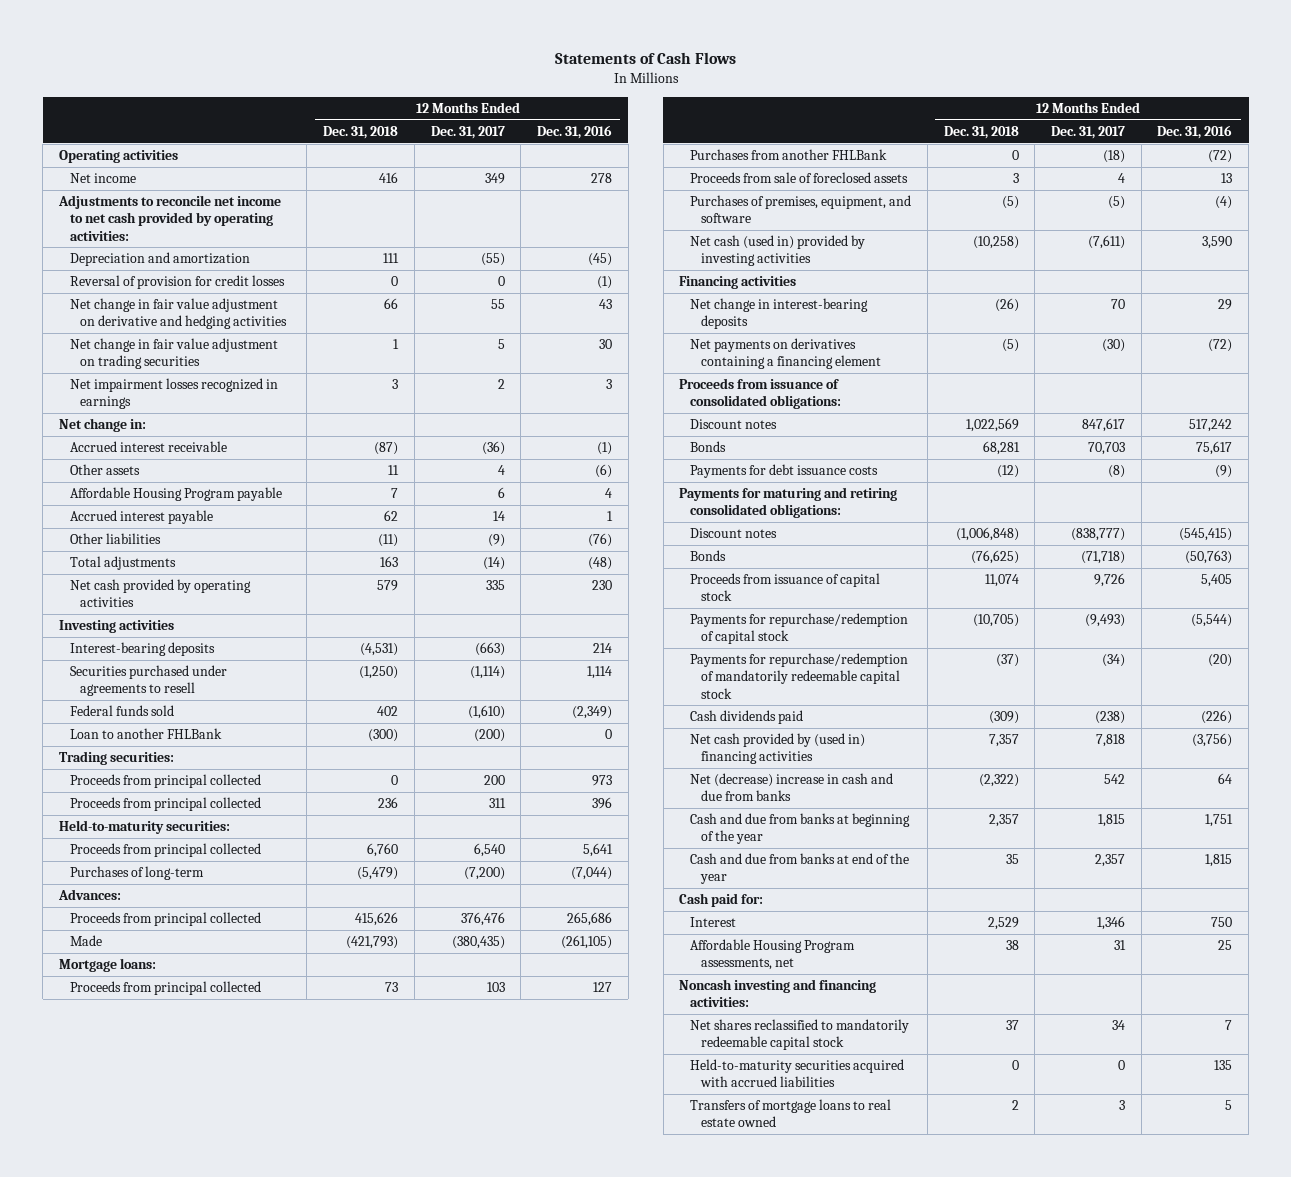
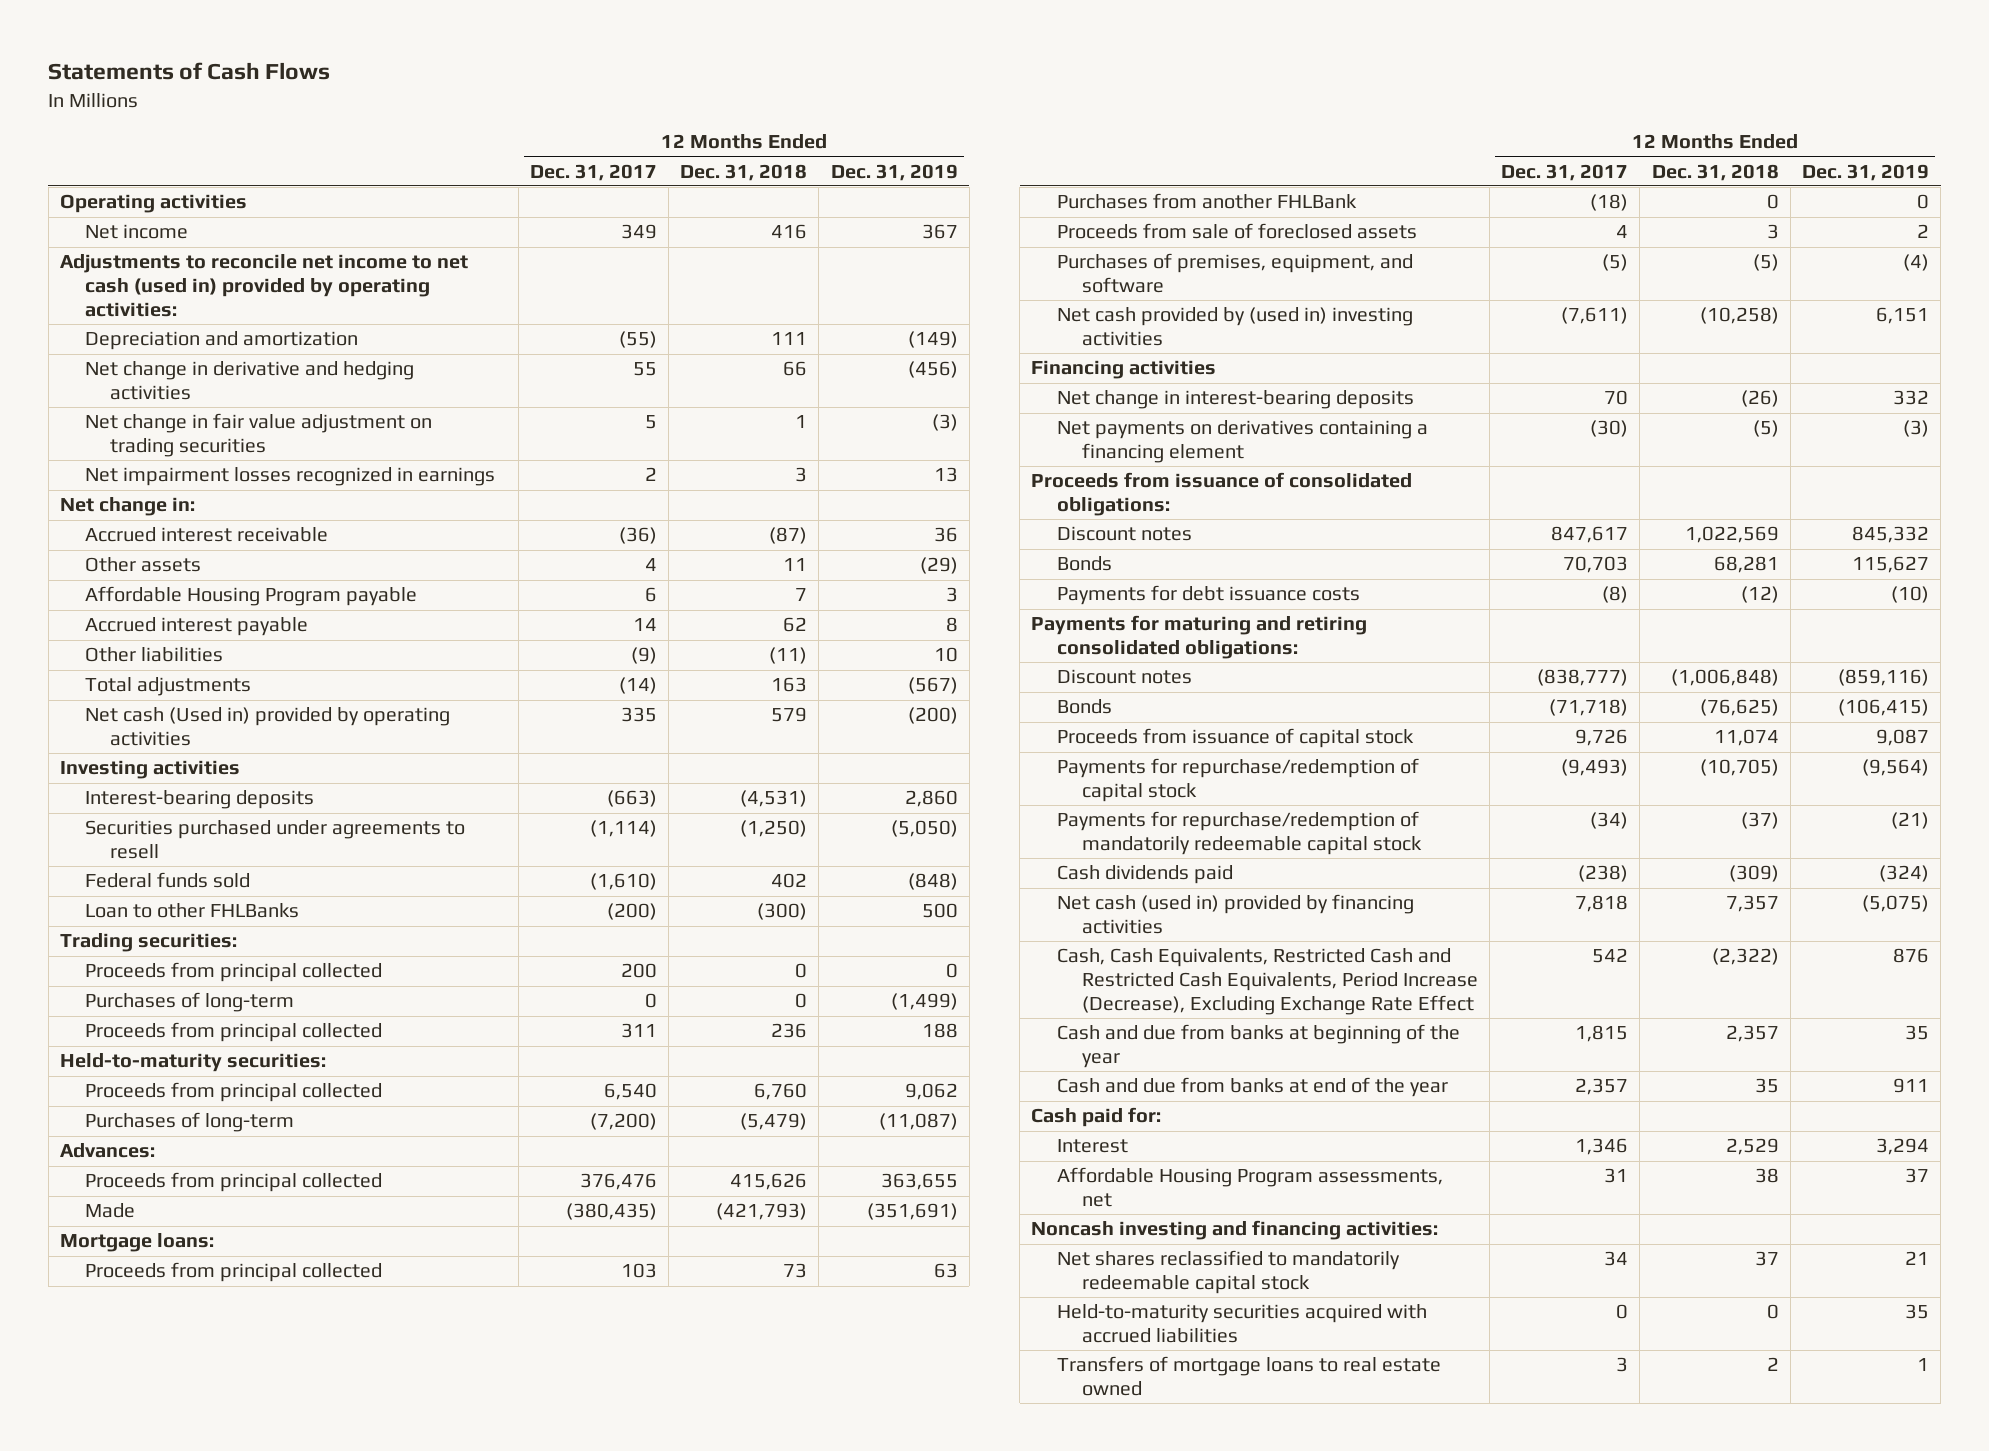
[537,125,613,140] Dec. 31, 2016 -> none
none -> [830,163,958,181] Dec. 31, 2019
[57,195,281,241] Adjustments to reconcile net income to net cash provided by operating activities: -> [59,254,468,317] Adjustments to reconcile net income to net cash (used in) provided by operating activities:
[69,275,285,290] Reversal of provision for credit losses -> none
[69,298,288,330] Net change in fair value adjustment on derivative and hedging activities -> [85,361,415,400] Net change in derivative and hedging activities
[69,579,251,608] Net cash provided by operating activities -> [85,707,451,746] Net cash (Used in) provided by operating activities
[69,728,222,740] Loan to another FHLBank -> [85,903,300,919] Loan to other FHLBanks
none -> [85,992,295,1013] Purchases of long-term
[690,235,866,267] Net cash (used in) provided by investing activities -> [1056,307,1413,346] Net cash provided by (used in) investing activities
[690,733,866,765] Net cash provided by (used in) financing activities -> [1056,894,1414,934] Net cash (used in) provided by financing activities
[690,773,894,802] Net (decrease) increase in cash and due from banks -> [1056,948,1478,1015] Cash, Cash Equivalents, Restricted Cash and Restricted Cash Equivalents, Period Increase (Decrease), Excluding Exchange Rate Effect

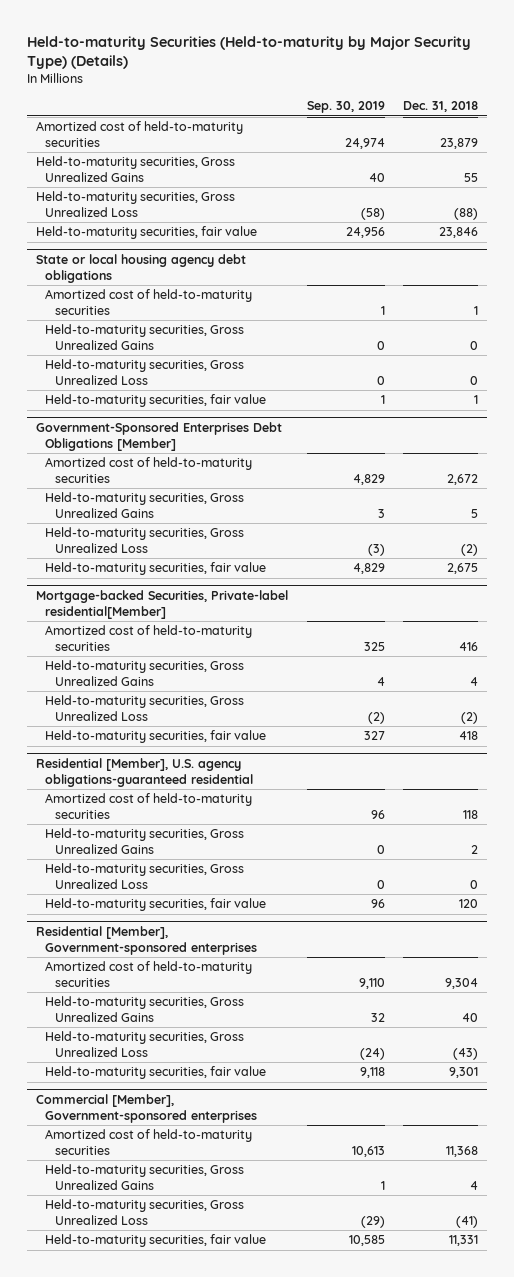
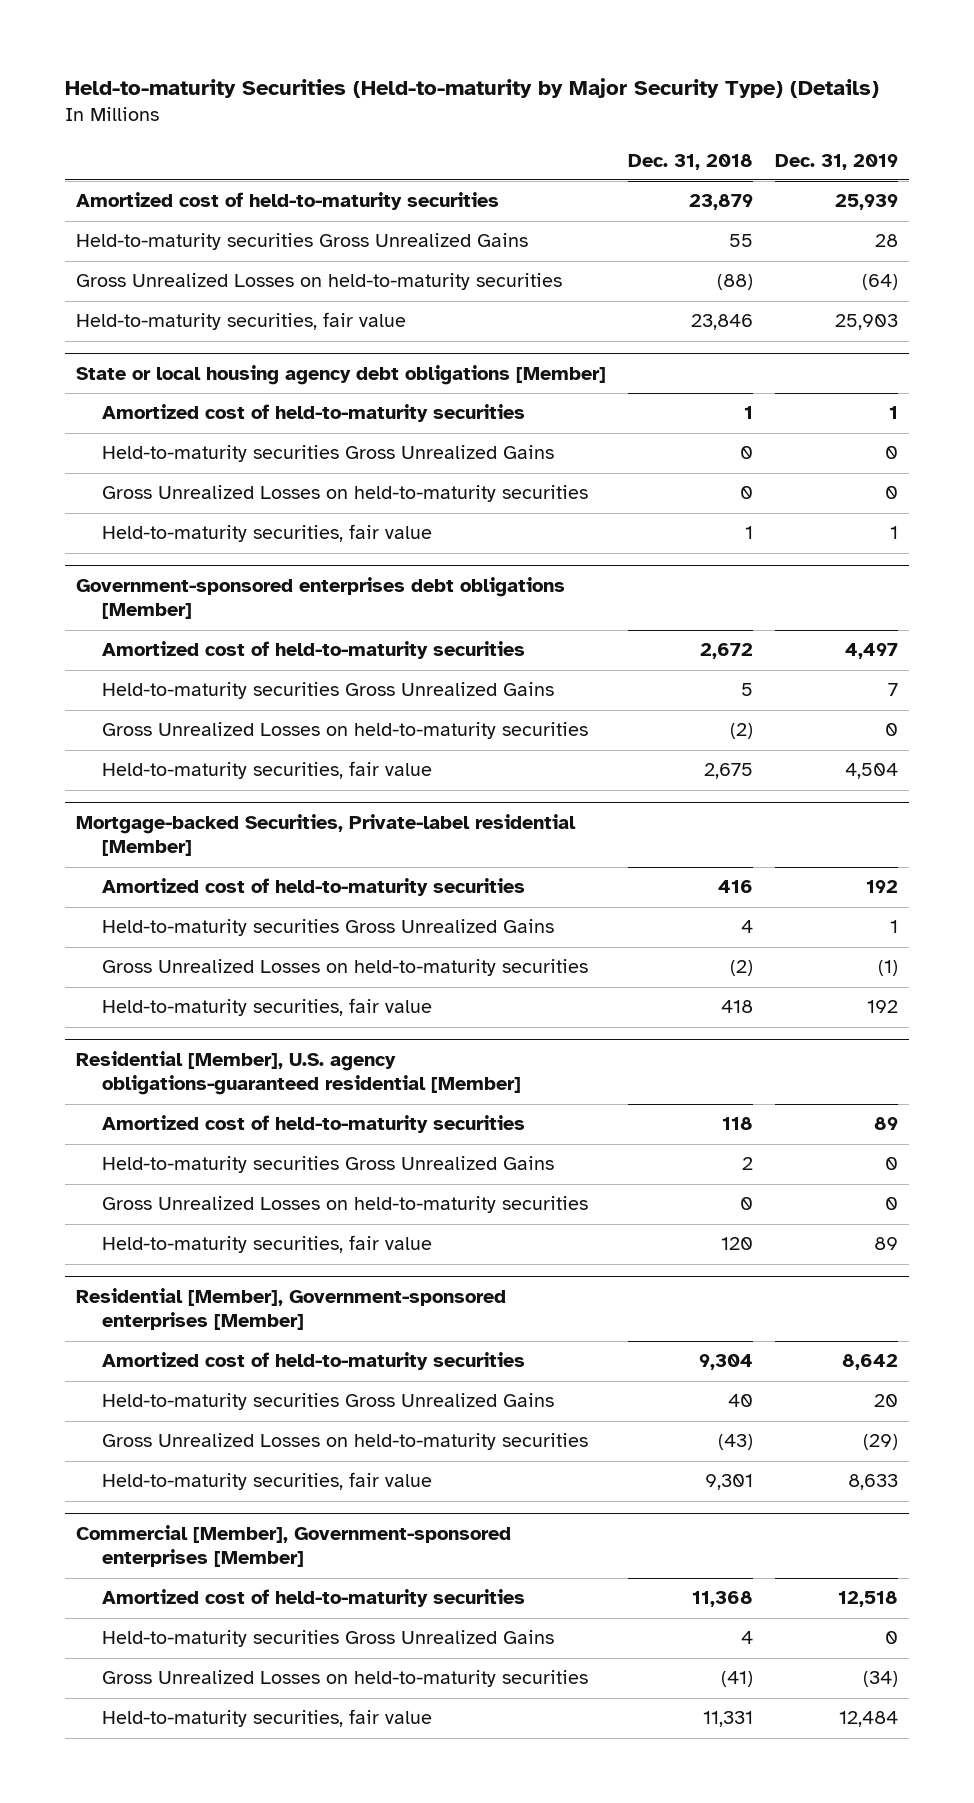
[306,101,385,114] Sep. 30, 2019 -> none
none -> [775,153,899,170] Dec. 31, 2019
[36,156,236,182] Held-to-maturity securities, Gross Unrealized Gains -> [76,233,529,251] Held-to-maturity securities Gross Unrealized Gains
[36,191,236,217] Held-to-maturity securities, Gross Unrealized Loss -> [76,273,563,291] Gross Unrealized Losses on held-to-maturity securities
[36,254,247,283] State or local housing agency debt obligations -> [76,364,607,385] State or local housing agency debt obligations [Member]
[45,324,245,350] Held-to-maturity securities, Gross Unrealized Gains -> [102,445,555,463] Held-to-maturity securities Gross Unrealized Gains
[45,359,245,385] Held-to-maturity securities, Gross Unrealized Loss -> [102,485,589,503] Gross Unrealized Losses on held-to-maturity securities
[36,422,283,451] Government-Sponsored Enterprises Debt Obligations [Member] -> [76,576,566,620] Government-sponsored enterprises debt obligations [Member]
[45,492,245,518] Held-to-maturity securities, Gross Unrealized Gains -> [102,682,555,700] Held-to-maturity securities Gross Unrealized Gains
[45,527,245,553] Held-to-maturity securities, Gross Unrealized Loss -> [102,722,589,740] Gross Unrealized Losses on held-to-maturity securities
[36,590,289,619] Mortgage-backed Securities, Private-label residential[Member] -> [76,813,577,857] Mortgage-backed Securities, Private-label residential [Member]
[45,660,245,686] Held-to-maturity securities, Gross Unrealized Gains -> [102,919,555,937] Held-to-maturity securities Gross Unrealized Gains
[45,695,245,721] Held-to-maturity securities, Gross Unrealized Loss -> [102,959,589,977] Gross Unrealized Losses on held-to-maturity securities
[36,758,254,787] Residential [Member], U.S. agency obligations-guaranteed residential -> [76,1050,522,1096] Residential [Member], U.S. agency obligations-guaranteed residential [Member]
[45,828,245,854] Held-to-maturity securities, Gross Unrealized Gains -> [102,1156,555,1174] Held-to-maturity securities Gross Unrealized Gains
[45,863,245,889] Held-to-maturity securities, Gross Unrealized Loss -> [102,1196,589,1214] Gross Unrealized Losses on held-to-maturity securities
[36,926,258,955] Residential [Member], Government-sponsored enterprises -> [76,1287,507,1331] Residential [Member], Government-sponsored enterprises [Member]
[45,996,245,1022] Held-to-maturity securities, Gross Unrealized Gains -> [102,1393,555,1411] Held-to-maturity securities Gross Unrealized Gains
[45,1031,245,1057] Held-to-maturity securities, Gross Unrealized Loss -> [102,1433,589,1451] Gross Unrealized Losses on held-to-maturity securities
[36,1094,258,1123] Commercial [Member], Government-sponsored enterprises -> [76,1524,512,1568] Commercial [Member], Government-sponsored enterprises [Member]
[45,1164,245,1190] Held-to-maturity securities, Gross Unrealized Gains -> [102,1630,555,1648] Held-to-maturity securities Gross Unrealized Gains
[45,1199,245,1225] Held-to-maturity securities, Gross Unrealized Loss -> [102,1670,589,1688] Gross Unrealized Losses on held-to-maturity securities

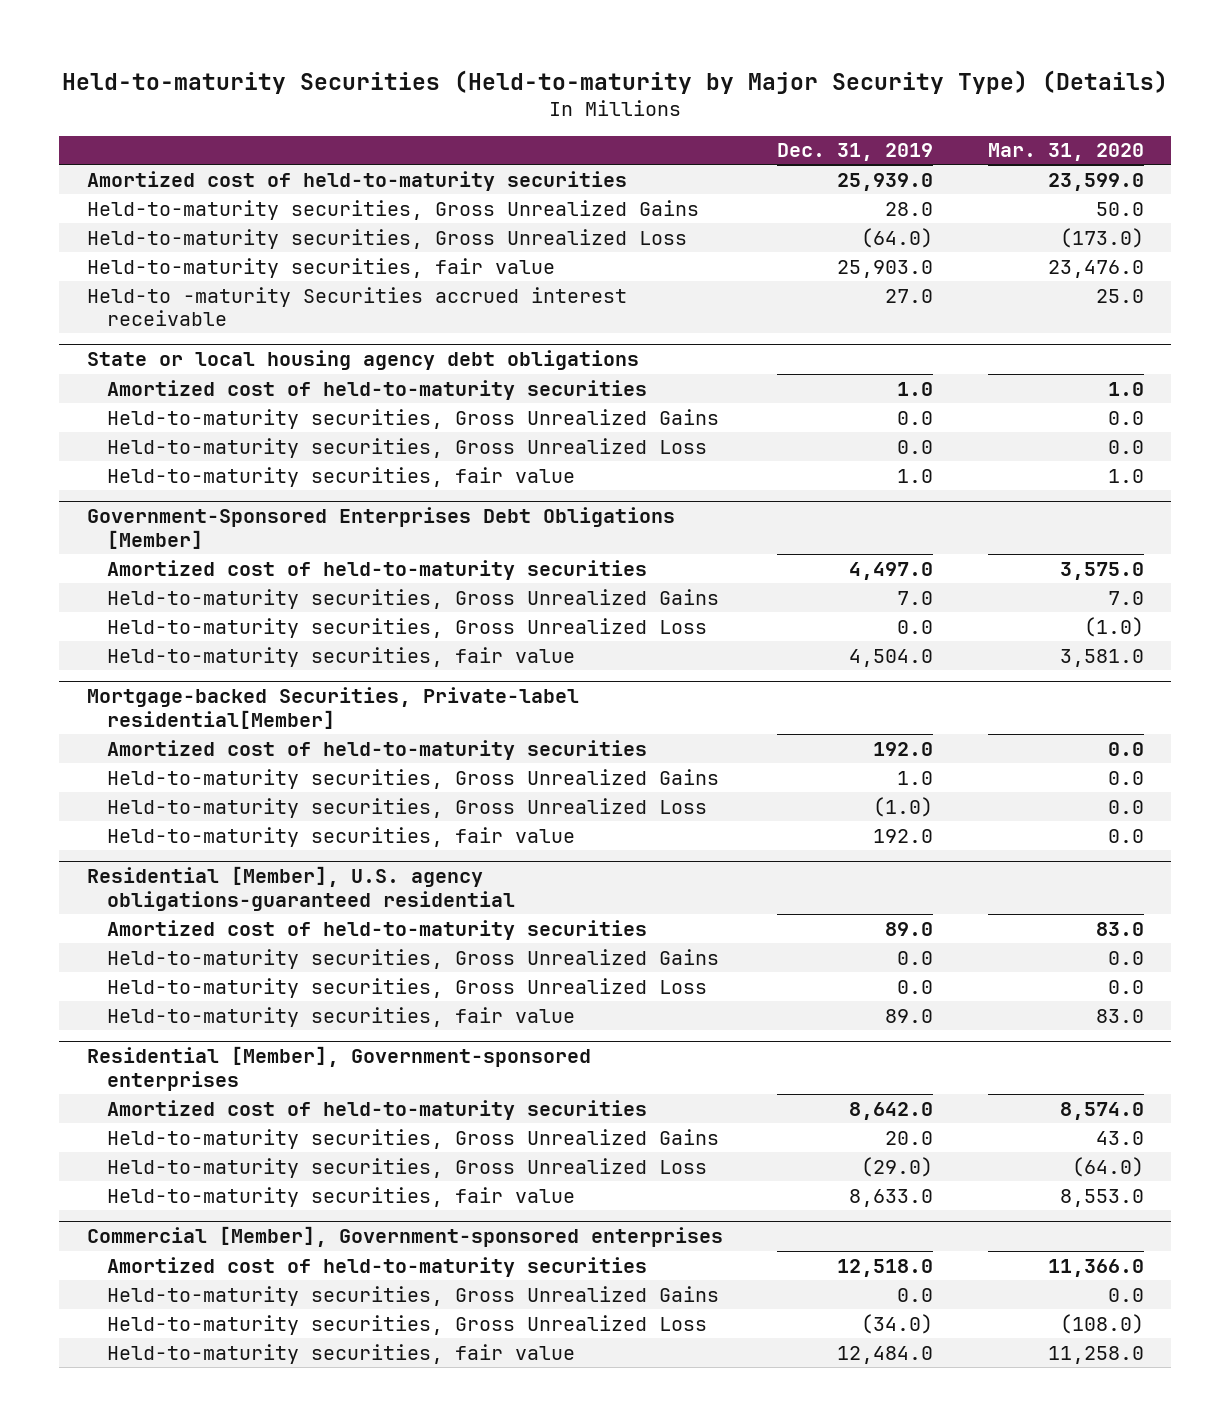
[628,153,754,170] Dec. 31, 2018 -> none
none -> [987,143,1144,162] Mar. 31, 2020
[835,194,899,211] 25,939 -> [837,172,934,191] 25,939.0
[76,233,529,251] Held-to-maturity securities Gross Unrealized Gains -> [86,199,699,220] Held-to-maturity securities, Gross Unrealized Gains
[875,234,899,248] 28 -> [885,201,934,216] 28.0
[76,273,563,291] Gross Unrealized Losses on held-to-maturity securities -> [86,228,687,249] Held-to-maturity securities, Gross Unrealized Loss
[862,274,899,291] (64) -> [861,227,934,248] (64.0)
[835,314,899,331] 25,903 -> [837,259,934,278] 25,903.0
none -> [86,286,627,326] Held-to -maturity Securities accrued interest receivable
[76,364,607,385] State or local housing agency debt obligations [Member] -> [86,350,639,371] State or local housing agency debt obligations
[889,406,899,420] 1 -> [897,381,934,396] 1.0
[102,445,555,463] Held-to-maturity securities Gross Unrealized Gains -> [107,408,720,429] Held-to-maturity securities, Gross Unrealized Gains
[885,446,899,460] 0 -> [897,410,934,425] 0.0
[102,485,589,503] Gross Unrealized Losses on held-to-maturity securities -> [107,437,708,458] Held-to-maturity securities, Gross Unrealized Loss
[885,486,899,500] 0 -> [897,439,934,454] 0.0
[890,526,899,540] 1 -> [897,468,934,483] 1.0
[76,576,566,620] Government-sponsored enterprises debt obligations [Member] -> [86,507,675,549] Government-Sponsored Enterprises Debt Obligations [Member]
[845,643,899,660] 4,497 -> [849,561,934,580] 4,497.0
[102,682,555,700] Held-to-maturity securities Gross Unrealized Gains -> [107,588,720,609] Held-to-maturity securities, Gross Unrealized Gains
[888,683,899,697] 7 -> [897,590,934,605] 7.0
[102,722,589,740] Gross Unrealized Losses on held-to-maturity securities -> [107,617,708,638] Held-to-maturity securities, Gross Unrealized Loss
[885,723,899,737] 0 -> [897,619,934,634] 0.0
[845,763,899,780] 4,504 -> [849,648,934,667] 4,504.0
[76,813,577,857] Mortgage-backed Securities, Private-label residential [Member] -> [86,687,579,729] Mortgage-backed Securities, Private-label residential[Member]
[866,880,899,894] 192 -> [873,741,934,756] 192.0
[102,919,555,937] Held-to-maturity securities Gross Unrealized Gains -> [107,768,720,789] Held-to-maturity securities, Gross Unrealized Gains
[890,920,899,934] 1 -> [897,770,934,785] 1.0
[102,959,589,977] Gross Unrealized Losses on held-to-maturity securities -> [107,797,708,818] Held-to-maturity securities, Gross Unrealized Loss
[878,960,899,977] (1) -> [873,796,934,817] (1.0)
[867,1000,899,1014] 192 -> [873,828,934,843] 192.0
[76,1050,522,1096] Residential [Member], U.S. agency obligations-guaranteed residential [Member] -> [86,866,516,911] Residential [Member], U.S. agency obligations-guaranteed residential
[874,1117,899,1131] 89 -> [885,921,934,936] 89.0
[102,1156,555,1174] Held-to-maturity securities Gross Unrealized Gains -> [107,948,720,969] Held-to-maturity securities, Gross Unrealized Gains
[885,1157,899,1171] 0 -> [897,950,934,965] 0.0
[102,1196,589,1214] Gross Unrealized Losses on held-to-maturity securities -> [107,977,708,998] Held-to-maturity securities, Gross Unrealized Loss
[885,1197,899,1211] 0 -> [897,979,934,994] 0.0
[874,1237,899,1251] 89 -> [885,1008,934,1023] 89.0
[76,1287,507,1331] Residential [Member], Government-sponsored enterprises [Member] -> [86,1046,591,1091] Residential [Member], Government-sponsored enterprises
[842,1354,899,1371] 8,642 -> [849,1101,934,1120] 8,642.0
[102,1393,555,1411] Held-to-maturity securities Gross Unrealized Gains -> [107,1128,720,1149] Held-to-maturity securities, Gross Unrealized Gains
[874,1394,899,1408] 20 -> [885,1130,934,1145] 20.0
[102,1433,589,1451] Gross Unrealized Losses on held-to-maturity securities -> [107,1157,708,1178] Held-to-maturity securities, Gross Unrealized Loss
[863,1434,899,1451] (29) -> [861,1156,934,1177] (29.0)
[848,1474,899,1491] 8,633 -> [849,1188,934,1207] 8,633.0
[76,1524,512,1568] Commercial [Member], Government-sponsored enterprises [Member] -> [86,1226,723,1248] Commercial [Member], Government-sponsored enterprises
[838,1591,899,1608] 12,518 -> [837,1258,934,1277] 12,518.0
[102,1630,555,1648] Held-to-maturity securities Gross Unrealized Gains -> [107,1285,720,1306] Held-to-maturity securities, Gross Unrealized Gains
[885,1631,899,1645] 0 -> [897,1287,934,1302] 0.0
[102,1670,589,1688] Gross Unrealized Losses on held-to-maturity securities -> [107,1314,708,1335] Held-to-maturity securities, Gross Unrealized Loss
[863,1671,899,1688] (34) -> [861,1313,934,1334] (34.0)
[839,1711,899,1728] 12,484 -> [837,1345,934,1364] 12,484.0

